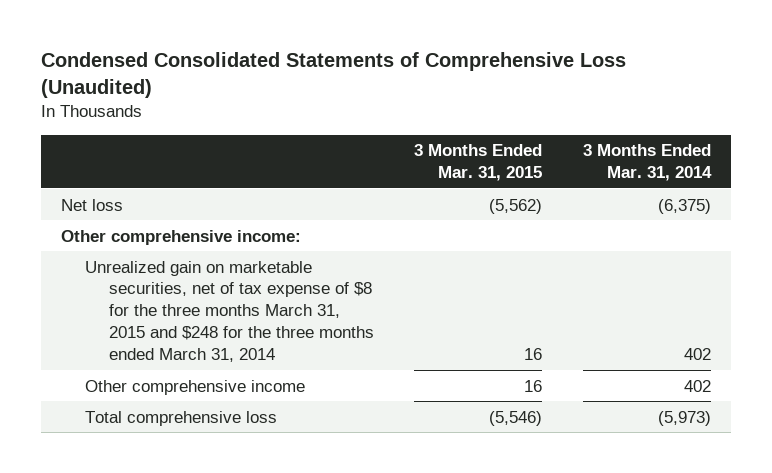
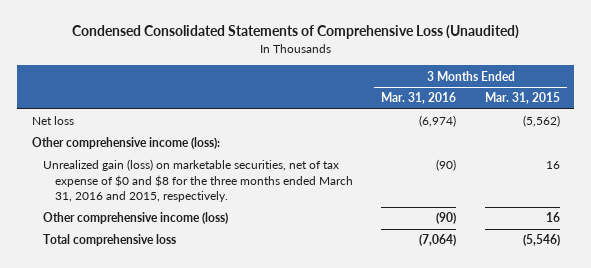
[582,144,712,182] 3 Months Ended Mar. 31, 2014 -> none
none -> [381,92,457,105] Mar. 31, 2016
[60,229,301,245] Other comprehensive income: -> [31,137,220,150] Other comprehensive income (loss):
[84,260,374,363] Unrealized gain on marketable securities, net of tax expense of $8 for the three months March 31, 2015 and $248 for the three months ended March 31, 2014 -> [43,159,353,203] Unrealized gain (loss) on marketable securities, net of tax expense of $0 and $8 for the three months ended March 31, 2016 and 2015, respectively.
[84,379,305,395] Other comprehensive income -> [43,212,229,225] Other comprehensive income (loss)

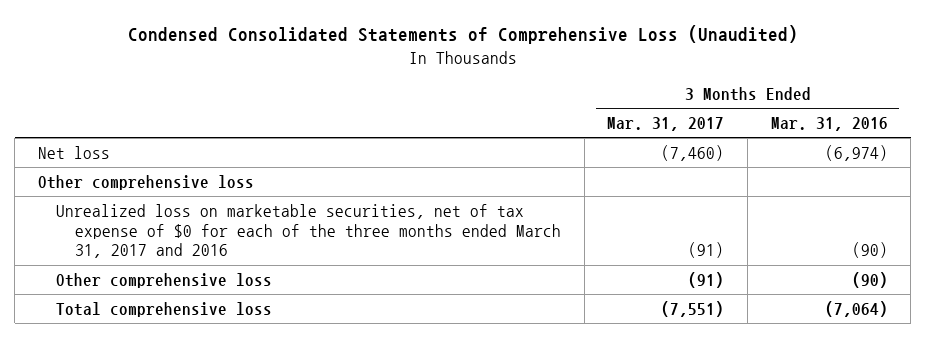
[484,92,560,105] Mar. 31, 2015 -> none
none -> [607,116,725,131] Mar. 31, 2017
[31,137,220,150] Other comprehensive income (loss): -> [37,174,254,190] Other comprehensive loss
[43,159,353,203] Unrealized gain (loss) on marketable securities, net of tax expense of $0 and $8 for the three months ended March 31, 2016 and 2015, respectively. -> [56,203,562,259] Unrealized loss on marketable securities, net of tax expense of $0 for each of the three months ended March 31, 2017 and 2016
[43,212,229,225] Other comprehensive income (loss) -> [56,272,273,288] Other comprehensive loss

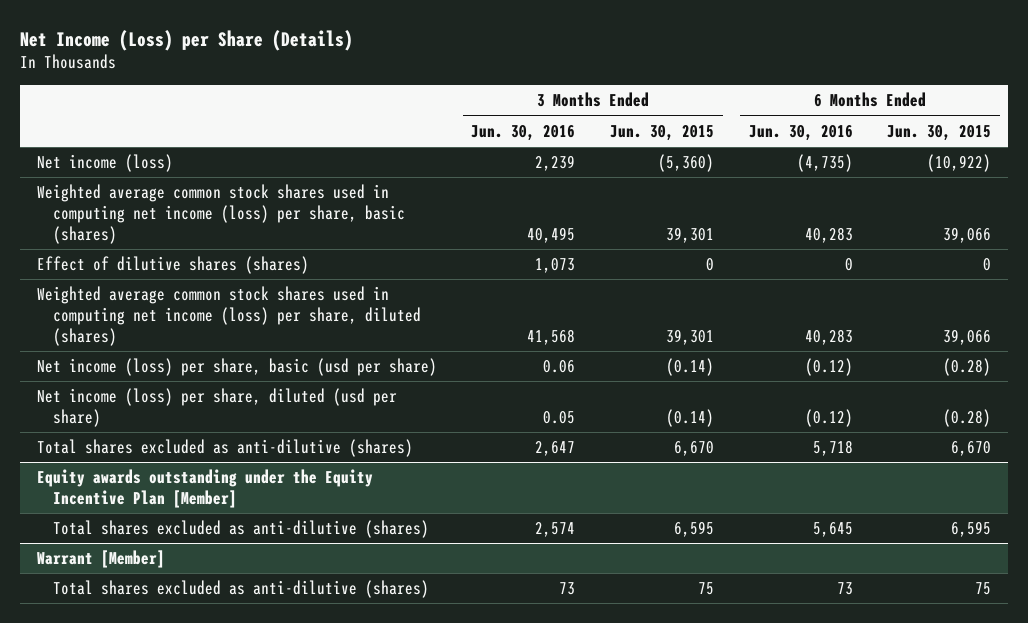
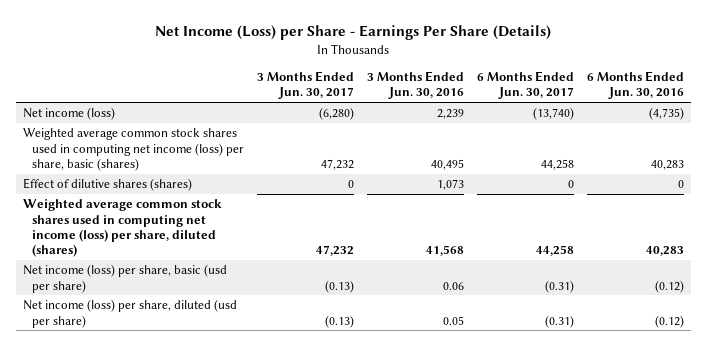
[19,29,353,51] Net Income (Loss) per Share (Details) -> [155,25,552,41] Net Income (Loss) per Share - Earnings Per Share (Details)
[609,124,714,141] Jun. 30, 2015 -> none
[887,124,992,141] Jun. 30, 2015 -> none
none -> [256,70,354,100] 3 Months Ended Jun. 30, 2017
none -> [477,70,575,100] 6 Months Ended Jun. 30, 2017
[36,439,413,458] Total shares excluded as anti-dilutive (shares) -> none
[36,469,373,508] Equity awards outstanding under the Equity Incentive Plan [Member] -> none
[53,520,430,539] Total shares excluded as anti-dilutive (shares) -> none
[36,550,165,569] Warrant [Member] -> none
[53,580,430,599] Total shares excluded as anti-dilutive (shares) -> none

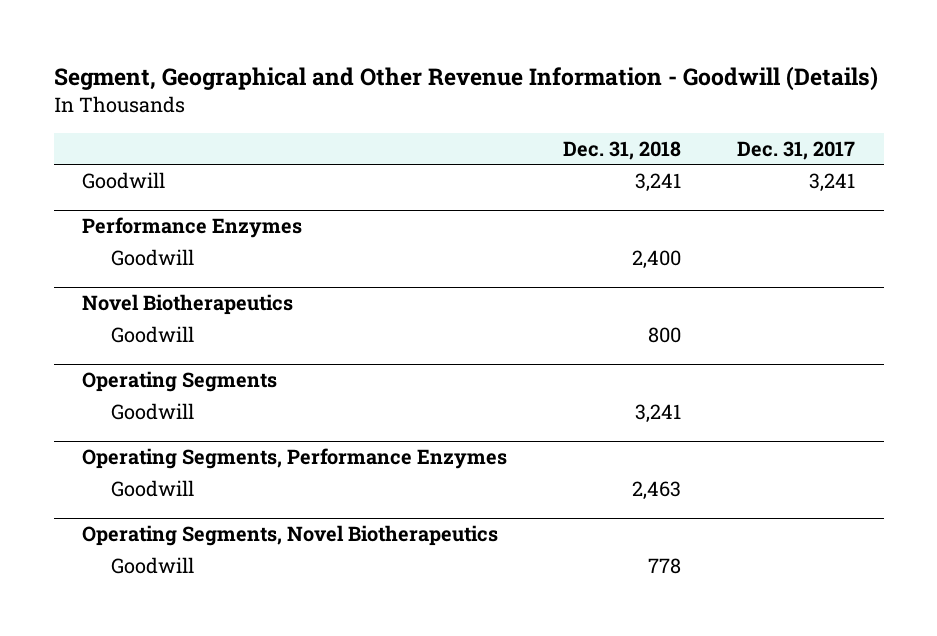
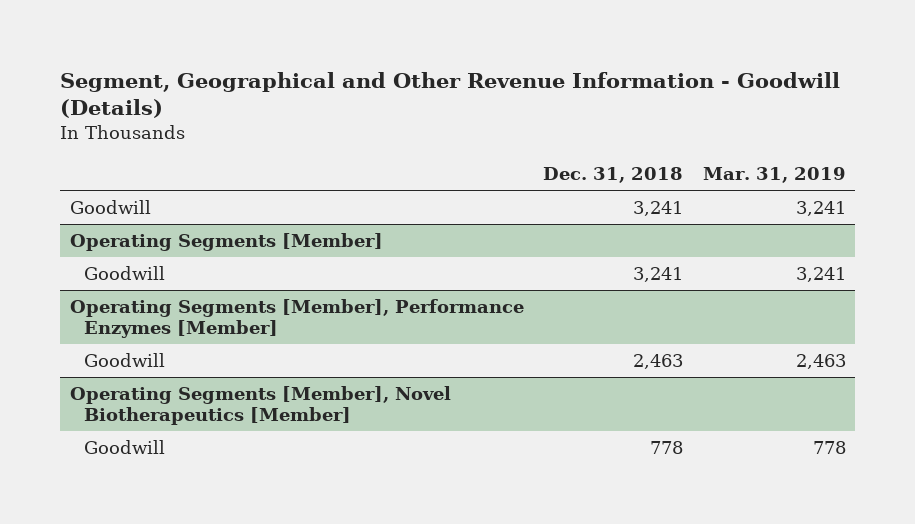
[737,140,856,160] Dec. 31, 2017 -> none
none -> [702,167,846,184] Mar. 31, 2019
[81,217,302,239] Performance Enzymes -> none
[110,249,194,267] Goodwill -> none
[81,294,293,316] Novel Biotherapeutics -> none
[110,326,194,344] Goodwill -> none
[81,371,277,393] Operating Segments -> [69,232,383,251] Operating Segments [Member]
[81,448,507,470] Operating Segments, Performance Enzymes -> [69,298,524,339] Operating Segments [Member], Performance Enzymes [Member]
[81,525,498,547] Operating Segments, Novel Biotherapeutics -> [69,385,451,426] Operating Segments [Member], Novel Biotherapeutics [Member]

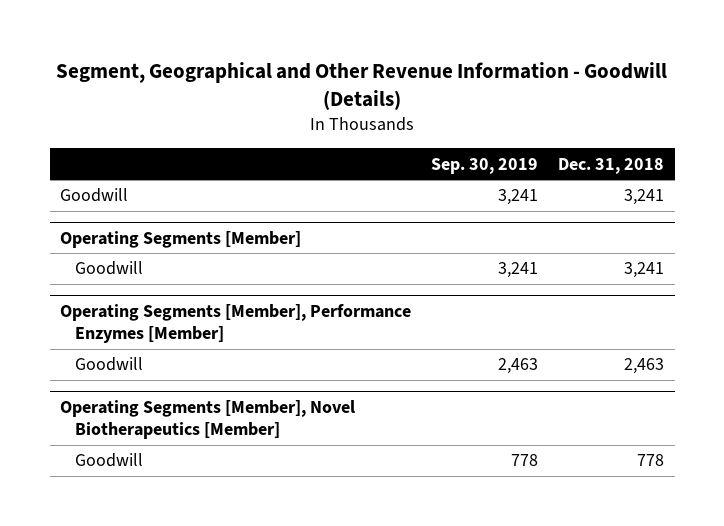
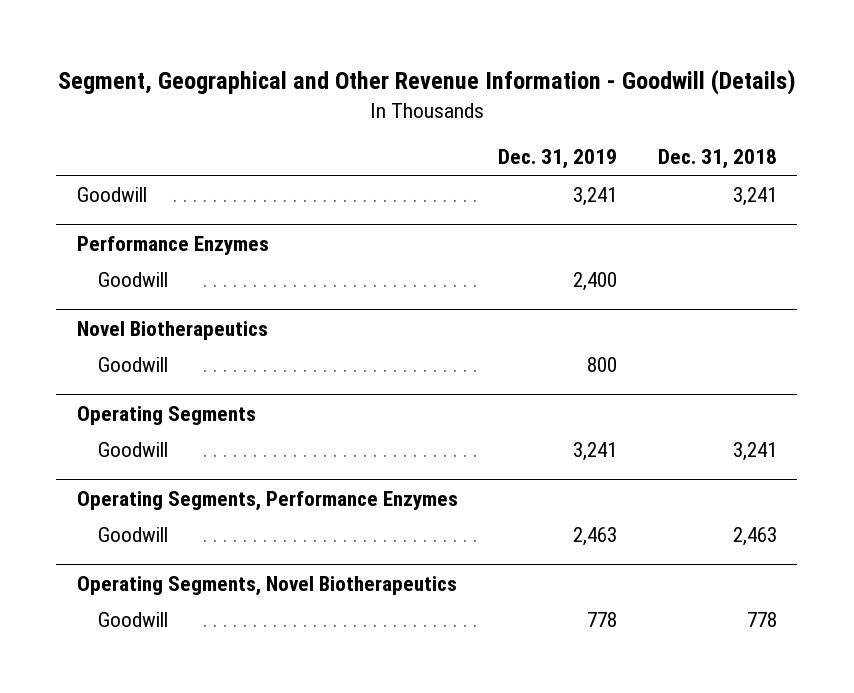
[431,157,539,174] Sep. 30, 2019 -> none
none -> [498,149,618,170] Dec. 31, 2019
none -> [76,235,269,255] Performance Enzymes
none -> [98,271,169,287] Goodwill
none -> [76,320,268,340] Novel Biotherapeutics
none -> [98,356,169,372] Goodwill
[59,230,301,248] Operating Segments [Member] -> [76,405,256,425] Operating Segments
[59,303,411,344] Operating Segments [Member], Performance Enzymes [Member] -> [76,490,458,511] Operating Segments, Performance Enzymes
[59,399,355,440] Operating Segments [Member], Novel Biotherapeutics [Member] -> [76,575,457,596] Operating Segments, Novel Biotherapeutics

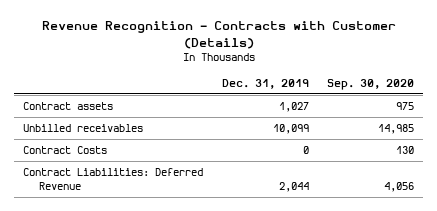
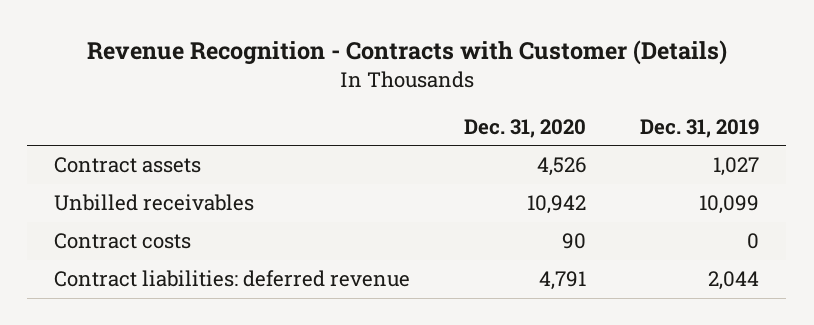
[327,78,415,90] Sep. 30, 2020 -> none
none -> [464,118,587,138] Dec. 31, 2020
[23,146,108,155] Contract Costs -> [54,233,192,250] Contract costs
[23,168,204,190] Contract Liabilities: Deferred Revenue -> [54,270,411,288] Contract liabilities: deferred revenue

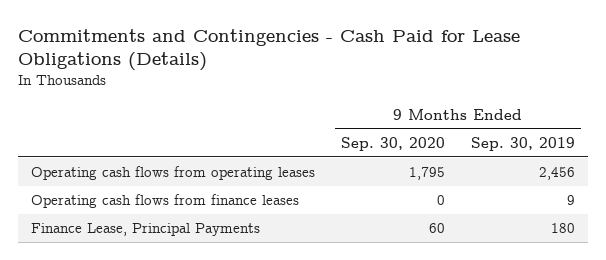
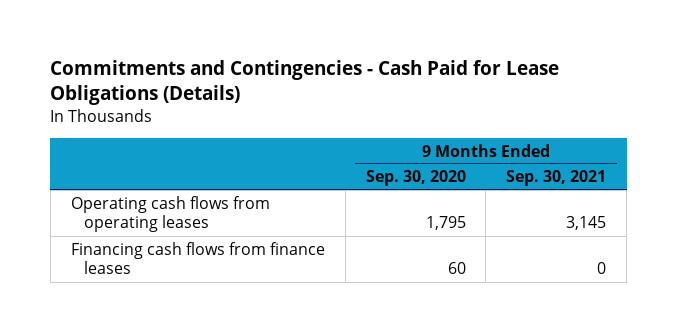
[470,136,575,151] Sep. 30, 2019 -> none
none -> [506,170,607,187] Sep. 30, 2021
[31,194,300,209] Operating cash flows from finance leases -> none
[31,223,261,237] Finance Lease, Principal Payments -> [70,241,325,275] Financing cash flows from finance leases

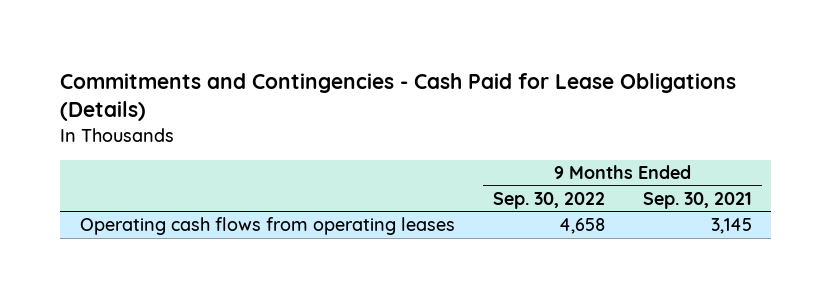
[365,170,466,187] Sep. 30, 2020 -> none
none -> [492,191,605,209] Sep. 30, 2022
[70,241,325,275] Financing cash flows from finance leases -> none

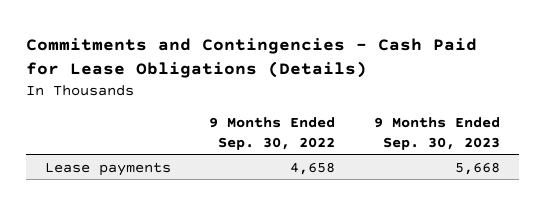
[643,191,753,209] Sep. 30, 2021 -> none
none -> [373,117,500,150] 9 Months Ended Sep. 30, 2023
[79,217,455,236] Operating cash flows from operating leases -> [44,161,171,176] Lease payments

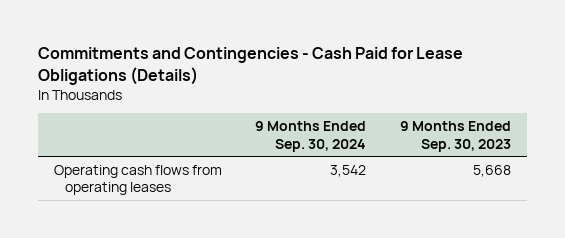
[209,117,336,150] 9 Months Ended Sep. 30, 2022 -> none
none -> [255,121,367,152] 9 Months Ended Sep. 30, 2024
[44,161,171,176] Lease payments -> [54,164,223,196] Operating cash flows from operating leases

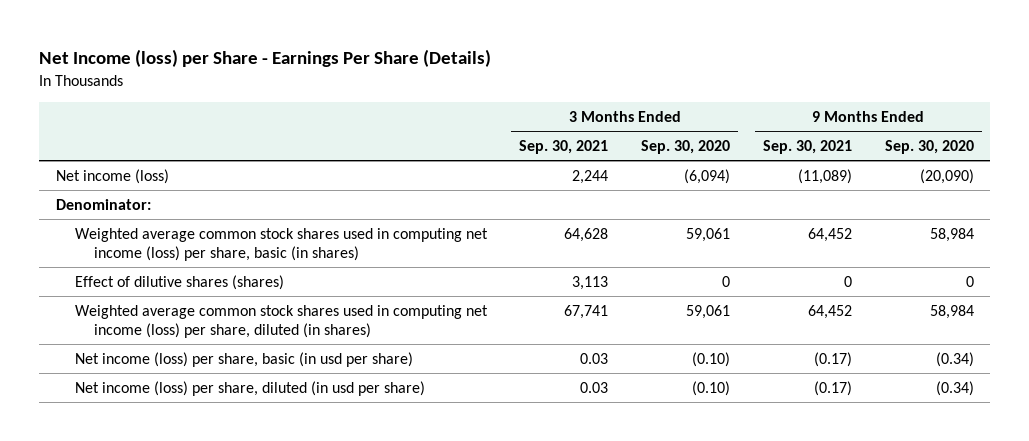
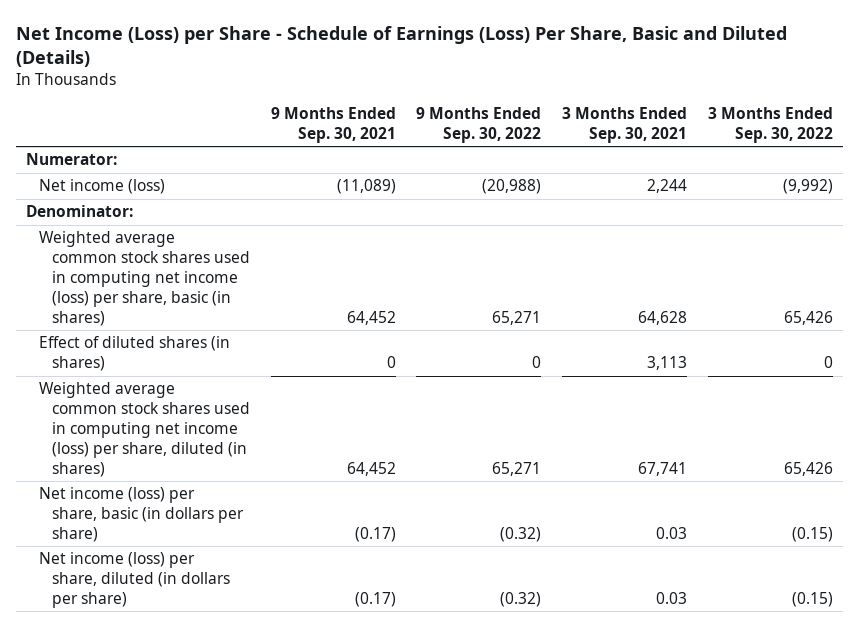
[39,49,492,68] Net Income (loss) per Share - Earnings Per Share (Details) -> [15,25,787,68] Net Income (Loss) per Share - Schedule of Earnings (Loss) Per Share, Basic and Diluted (Details)
[641,139,731,154] Sep. 30, 2020 -> none
[884,139,974,154] Sep. 30, 2020 -> none
none -> [416,107,542,144] 9 Months Ended Sep. 30, 2022
none -> [707,107,833,144] 3 Months Ended Sep. 30, 2022
none -> [25,153,117,166] Numerator:
[74,274,284,290] Effect of dilutive shares (shares) -> [38,336,230,372] Effect of diluted shares (in shares)
[74,351,413,367] Net income (loss) per share, basic (in usd per share) -> [38,487,245,543] Net income (loss) per share, basic (in dollars per share)
[74,380,425,396] Net income (loss) per share, diluted (in usd per share) -> [38,552,231,609] Net income (loss) per share, diluted (in dollars per share)

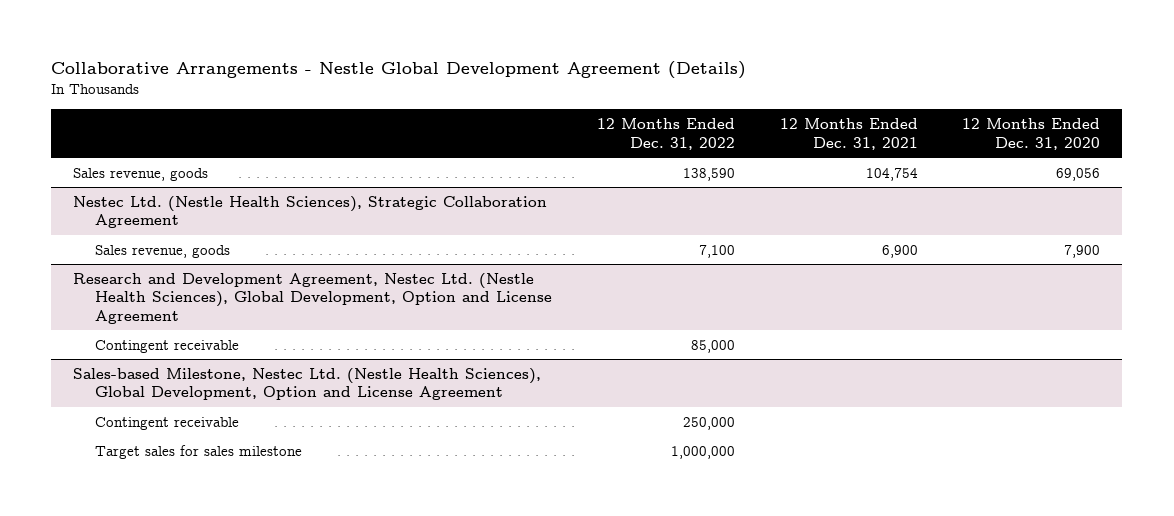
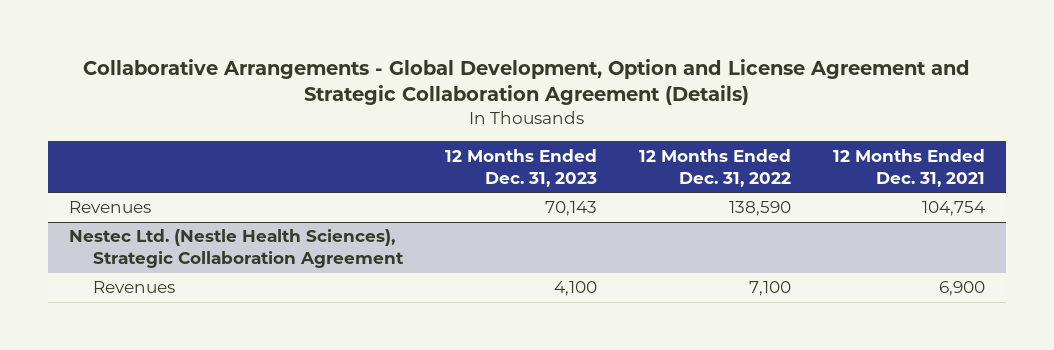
[51,61,747,80] Collaborative Arrangements - Nestle Global Development Agreement (Details) -> [82,58,970,106] Collaborative Arrangements - Global Development, Option and License Agreement and Strategic Collaboration Agreement (Details)
[962,118,1101,150] 12 Months Ended Dec. 31, 2020 -> none
none -> [445,148,598,187] 12 Months Ended Dec. 31, 2023
[73,167,209,181] Sales revenue, goods -> [69,201,152,214] Revenues
[73,272,553,324] Research and Development Agreement, Nestec Ltd. (Nestle Health Sciences), Global Development, Option and License Agreement -> none
[95,339,240,353] Contingent receivable -> none
[73,367,542,401] Sales-based Milestone, Nestec Ltd. (Nestle Health Sciences), Global Development, Option and License Agreement -> none
[95,416,240,430] Contingent receivable -> none
[95,444,303,459] Target sales for sales milestone -> none
[95,244,231,258] Sales revenue, goods -> [93,281,176,294] Revenues

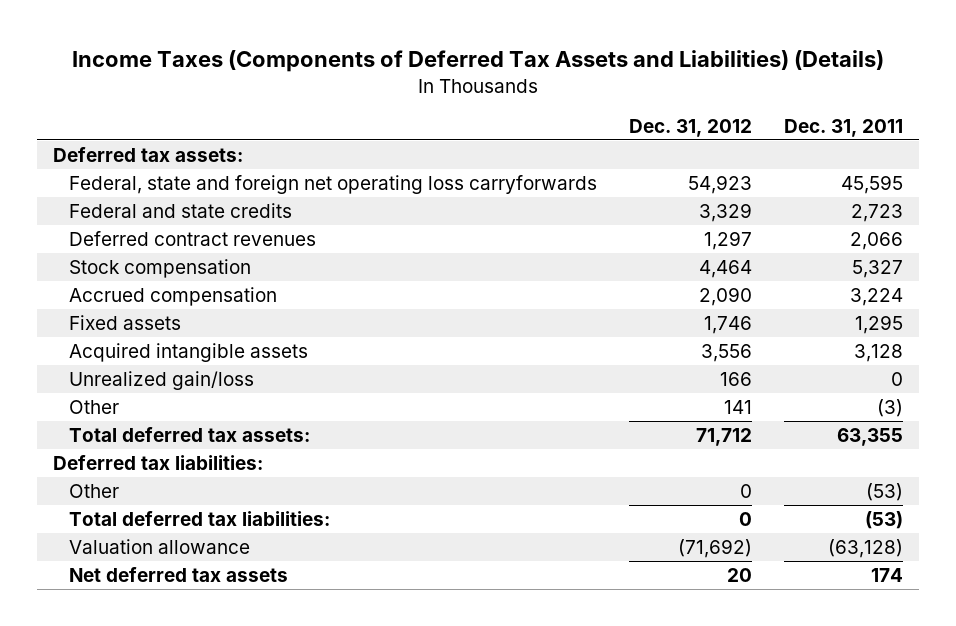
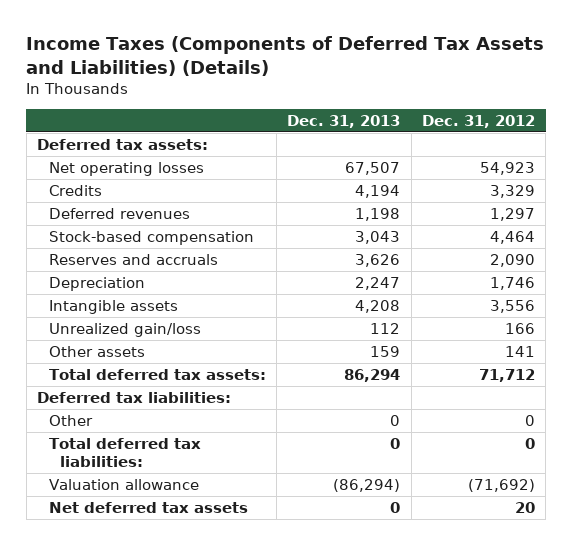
[784,118,904,137] Dec. 31, 2011 -> none
none -> [287,115,401,129] Dec. 31, 2013
[69,174,598,194] Federal, state and foreign net operating loss carryforwards -> [48,161,204,176] Net operating losses
[69,202,293,218] Federal and state credits -> [48,184,102,196] Credits
[69,230,317,246] Deferred contract revenues -> [48,207,190,219] Deferred revenues
[69,258,252,278] Stock compensation -> [48,230,254,245] Stock-based compensation
[69,286,278,306] Accrued compensation -> [48,253,218,265] Reserves and accruals
[69,314,182,330] Fixed assets -> [48,276,145,291] Depreciation
[69,342,309,362] Acquired intangible assets -> [48,299,178,314] Intangible assets
[69,399,120,414] Other -> [48,345,145,357] Other assets

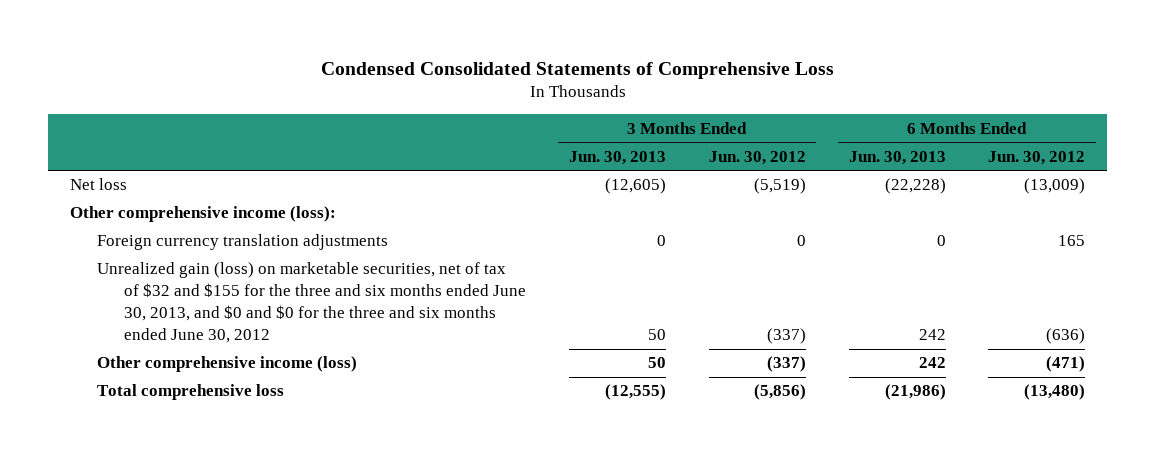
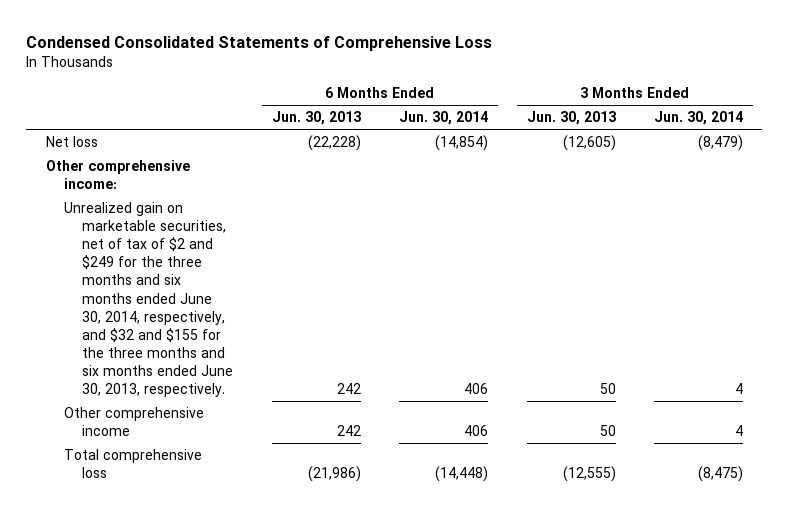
[708,150,806,165] Jun. 30, 2012 -> none
[988,150,1086,165] Jun. 30, 2012 -> none
none -> [399,111,489,126] Jun. 30, 2014
none -> [653,111,743,126] Jun. 30, 2014
[96,234,388,251] Foreign currency translation adjustments -> none
[69,206,336,223] Other comprehensive income (loss): -> [45,159,190,190] Other comprehensive income:
[96,262,526,344] Unrealized gain (loss) on marketable securities, net of tax of $32 and $155 for the three and six months ended June 30, 2013, and $0 and $0 for the three and six months ended June 30, 2012 -> [63,201,234,398] Unrealized gain on marketable securities, net of tax of $2 and $249 for the three months and six months ended June 30, 2014, respectively, and $32 and $155 for the three months and six months ended June 30, 2013, respectively.
[96,356,357,373] Other comprehensive income (loss) -> [63,406,204,437] Other comprehensive income

